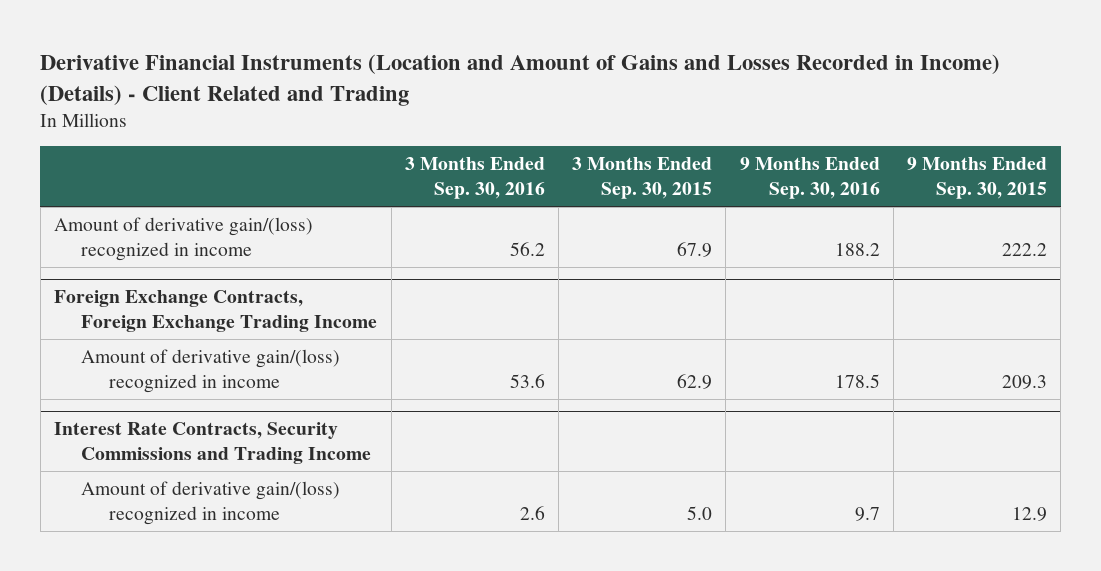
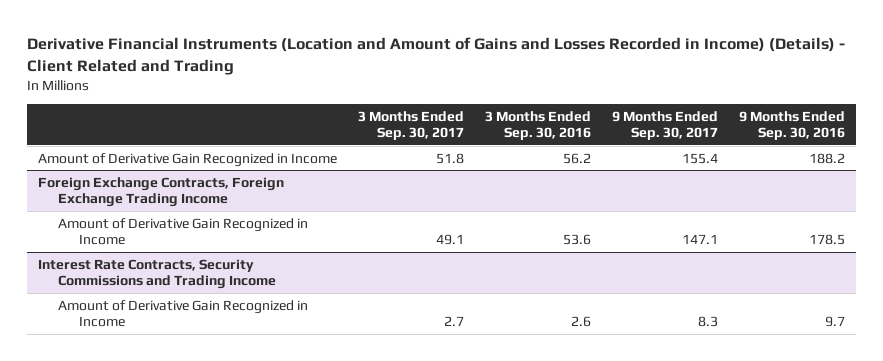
[572,157,713,199] 3 Months Ended Sep. 30, 2015 -> none
[906,157,1047,199] 9 Months Ended Sep. 30, 2015 -> none
none -> [358,110,465,141] 3 Months Ended Sep. 30, 2017
none -> [612,110,719,141] 9 Months Ended Sep. 30, 2017
[53,217,313,261] Amount of derivative gain/(loss) recognized in income -> [38,152,338,167] Amount of Derivative Gain Recognized in Income
[81,349,341,393] Amount of derivative gain/(loss) recognized in income -> [58,217,309,246] Amount of Derivative Gain Recognized in Income
[81,481,341,525] Amount of derivative gain/(loss) recognized in income -> [58,299,309,328] Amount of Derivative Gain Recognized in Income

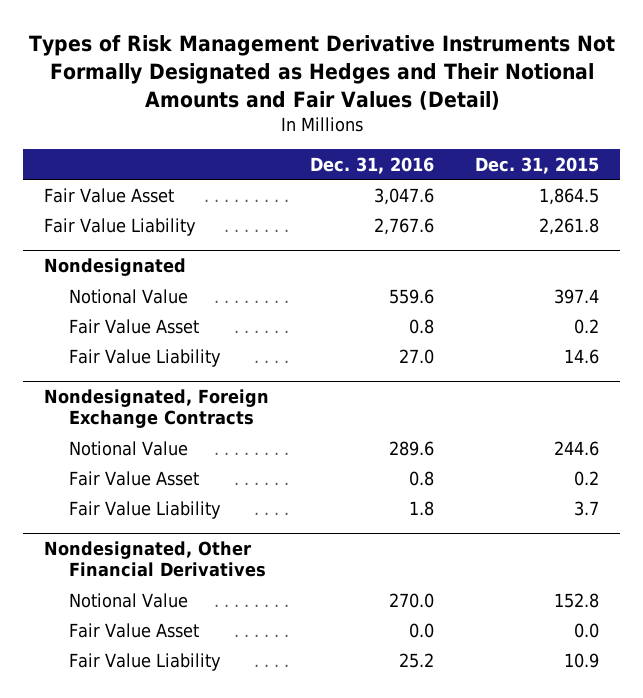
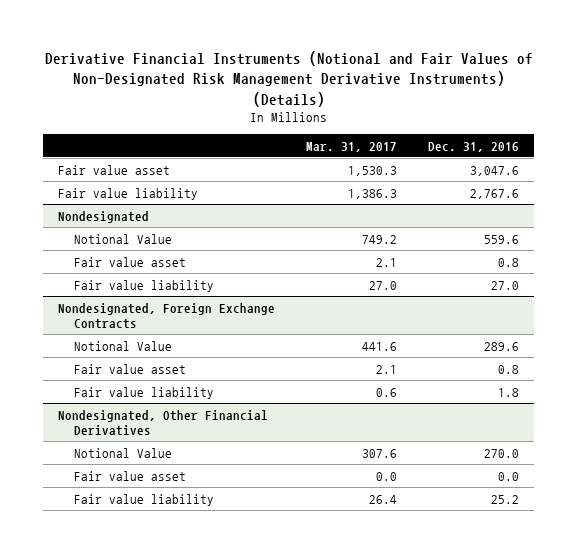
[28,35,615,110] Types of Risk Management Derivative Instruments Not Formally Designated as Hedges and Their Notional Amounts and Fair Values (Detail) -> [44,51,533,107] Derivative Financial Instruments (Notional and Fair Values of Non-Designated Risk Management Derivative Instruments) (Details)
[475,156,600,174] Dec. 31, 2015 -> none
none -> [306,141,398,152] Mar. 31, 2017
[43,187,174,203] Fair Value Asset -> [58,164,171,175] Fair value asset
[43,217,196,236] Fair Value Liability -> [58,187,199,200] Fair value liability
[69,318,200,334] Fair Value Asset -> [74,256,187,267] Fair value asset
[69,348,222,367] Fair Value Liability -> [74,279,215,292] Fair value liability
[69,470,200,486] Fair Value Asset -> [74,363,187,374] Fair value asset
[69,500,222,519] Fair Value Liability -> [74,386,215,399] Fair value liability
[69,622,200,638] Fair Value Asset -> [74,470,187,481] Fair value asset
[69,652,222,671] Fair Value Liability -> [74,493,215,506] Fair value liability

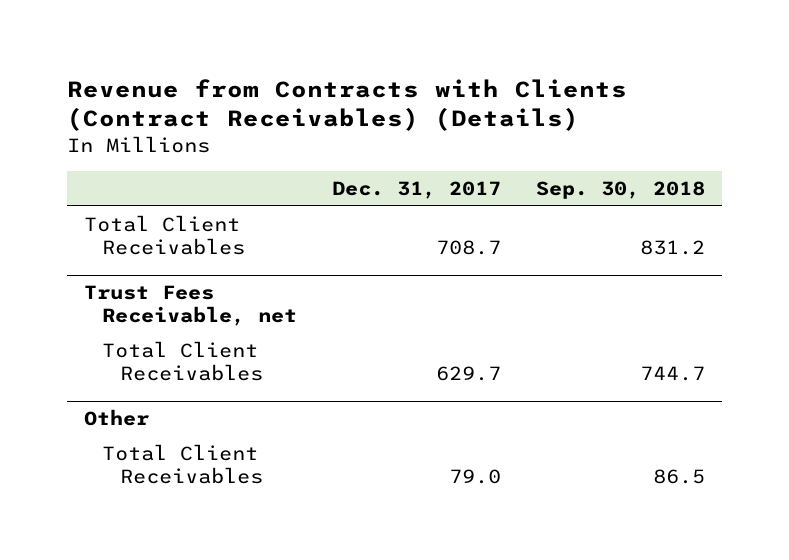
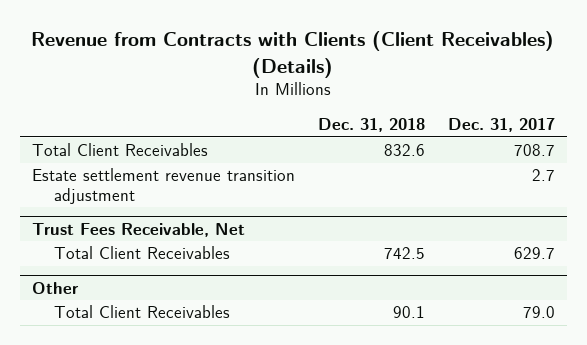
[66,78,627,132] Revenue from Contracts with Clients (Contract Receivables) (Details) -> [31,31,555,78] Revenue from Contracts with Clients (Client Receivables) (Details)
[535,181,705,200] Sep. 30, 2018 -> none
none -> [317,118,425,133] Dec. 31, 2018
none -> [31,168,295,204] Estate settlement revenue transition adjustment
[84,285,298,327] Trust Fees Receivable, net -> [31,222,245,237] Trust Fees Receivable, Net

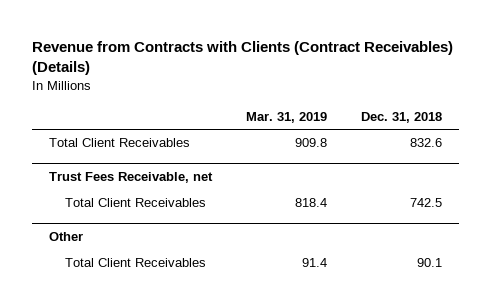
[31,31,555,78] Revenue from Contracts with Clients (Client Receivables) (Details) -> [31,40,453,76] Revenue from Contracts with Clients (Contract Receivables) (Details)
[448,118,556,133] Dec. 31, 2017 -> none
none -> [245,111,327,123] Mar. 31, 2019
[31,168,295,204] Estate settlement revenue transition adjustment -> none
[31,222,245,237] Trust Fees Receivable, Net -> [48,172,213,184] Trust Fees Receivable, net

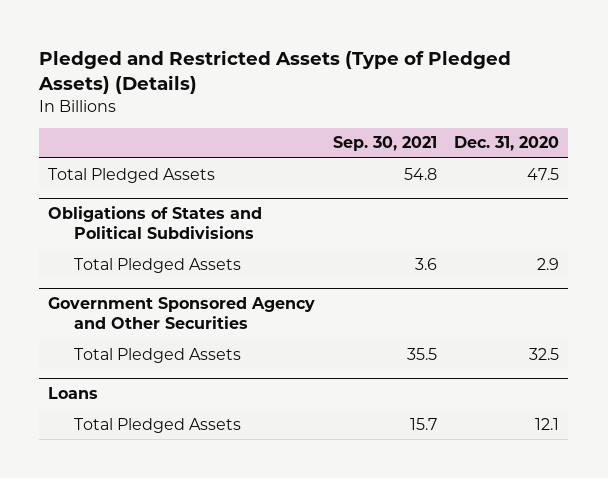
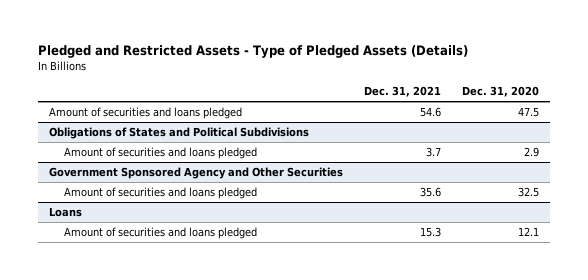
[38,49,512,94] Pledged and Restricted Assets (Type of Pledged Assets) (Details) -> [37,45,468,59] Pledged and Restricted Assets - Type of Pledged Assets (Details)
[332,136,437,152] Sep. 30, 2021 -> none
none -> [363,86,441,98] Dec. 31, 2021
[48,167,216,183] Total Pledged Assets -> [48,106,242,119] Amount of securities and loans pledged
[73,257,241,273] Total Pledged Assets -> [63,146,257,159] Amount of securities and loans pledged
[73,347,241,363] Total Pledged Assets -> [63,186,257,199] Amount of securities and loans pledged
[73,417,241,433] Total Pledged Assets -> [63,226,257,239] Amount of securities and loans pledged

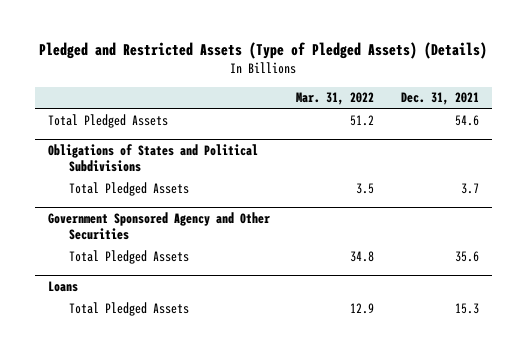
[37,45,468,59] Pledged and Restricted Assets - Type of Pledged Assets (Details) -> [39,42,488,60] Pledged and Restricted Assets (Type of Pledged Assets) (Details)
[462,86,540,98] Dec. 31, 2020 -> none
none -> [296,92,375,106] Mar. 31, 2022
[48,106,242,119] Amount of securities and loans pledged -> [47,113,168,128] Total Pledged Assets
[63,146,257,159] Amount of securities and loans pledged -> [68,181,189,196] Total Pledged Assets
[63,186,257,199] Amount of securities and loans pledged -> [68,249,189,264] Total Pledged Assets
[63,226,257,239] Amount of securities and loans pledged -> [68,301,189,316] Total Pledged Assets

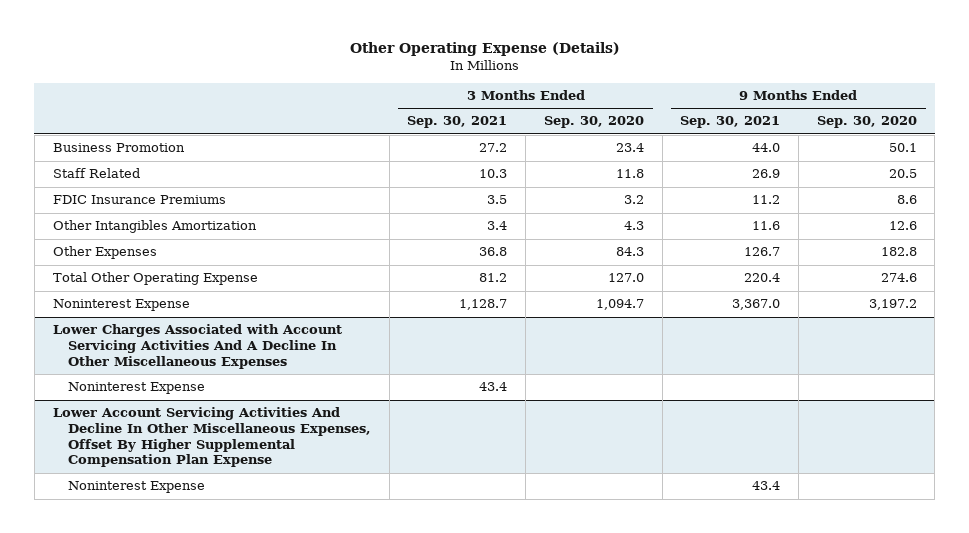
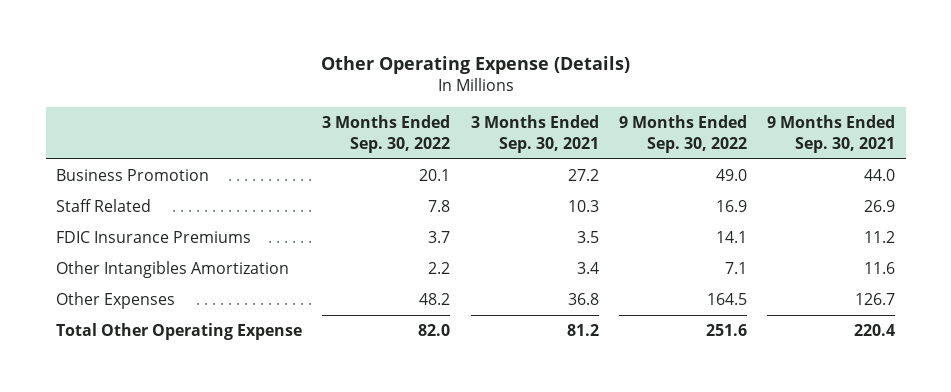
[543,116,644,129] Sep. 30, 2020 -> none
[816,116,917,129] Sep. 30, 2020 -> none
none -> [322,115,451,153] 3 Months Ended Sep. 30, 2022
none -> [619,115,748,153] 9 Months Ended Sep. 30, 2022
[52,299,190,312] Noninterest Expense -> none
[52,324,342,369] Lower Charges Associated with Account Servicing Activities And A Decline In Other Miscellaneous Expenses -> none
[68,382,206,395] Noninterest Expense -> none
[52,407,372,468] Lower Account Servicing Activities And Decline In Other Miscellaneous Expenses, Offset By Higher Supplemental Compensation Plan Expense -> none
[68,481,206,494] Noninterest Expense -> none

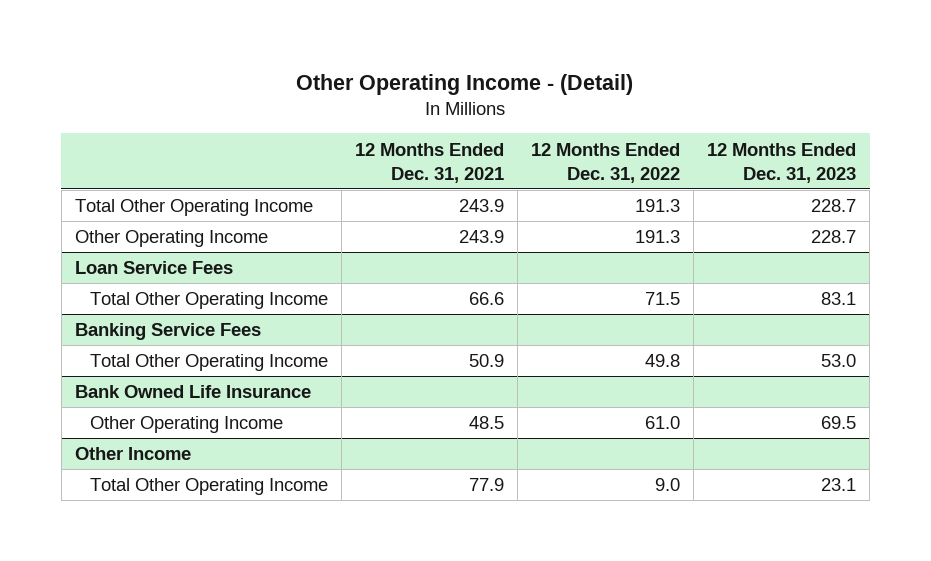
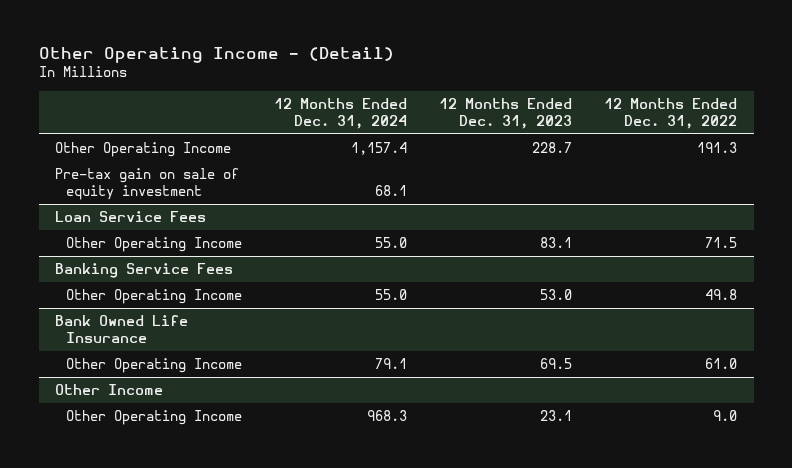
[355,142,505,183] 12 Months Ended Dec. 31, 2021 -> none
none -> [274,97,408,129] 12 Months Ended Dec. 31, 2024
[74,199,313,217] Total Other Operating Income -> none
none -> [54,167,239,200] Pre-tax gain on sale of equity investment
[89,292,328,310] Total Other Operating Income -> [65,236,242,252] Other Operating Income
[89,354,328,372] Total Other Operating Income -> [65,288,242,304] Other Operating Income
[89,478,328,496] Total Other Operating Income -> [65,409,242,425] Other Operating Income

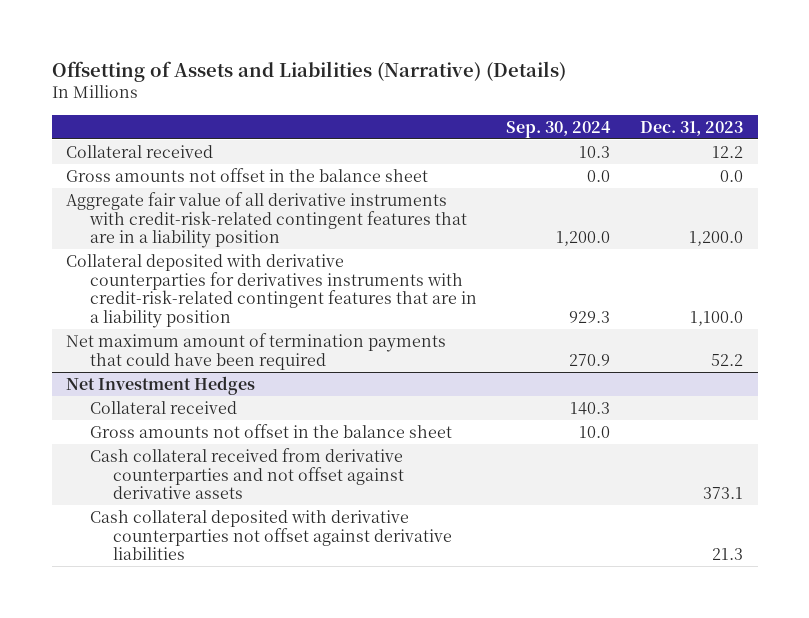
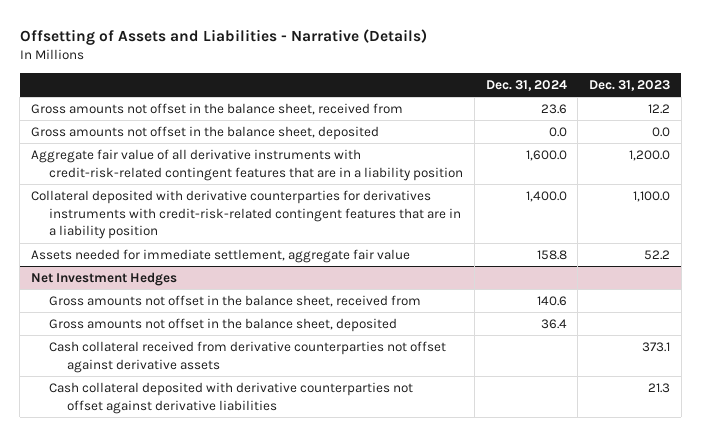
[51,60,566,82] Offsetting of Assets and Liabilities (Narrative) (Details) -> [19,29,427,46] Offsetting of Assets and Liabilities - Narrative (Details)
[506,120,612,138] Sep. 30, 2024 -> none
none -> [485,79,567,91] Dec. 31, 2024
[66,144,214,158] Collateral received -> [31,102,404,115] Gross amounts not offset in the balance sheet, received from
[66,167,429,182] Gross amounts not offset in the balance sheet -> [31,125,380,140] Gross amounts not offset in the balance sheet, deposited
[66,332,447,370] Net maximum amount of termination payments that could have been required -> [31,248,411,263] Assets needed for immediate settlement, aggregate fair value
[89,400,237,414] Collateral received -> [49,294,422,307] Gross amounts not offset in the balance sheet, received from
[89,423,452,438] Gross amounts not offset in the balance sheet -> [49,317,398,332] Gross amounts not offset in the balance sheet, deposited
[89,447,405,500] Cash collateral received from derivative counterparties and not offset against derivative assets -> [49,340,447,373] Cash collateral received from derivative counterparties not offset against derivative assets

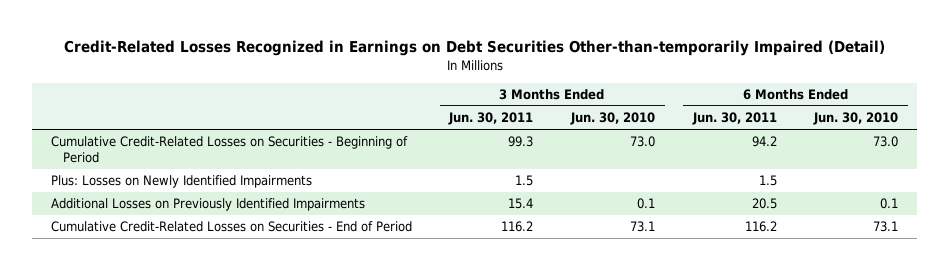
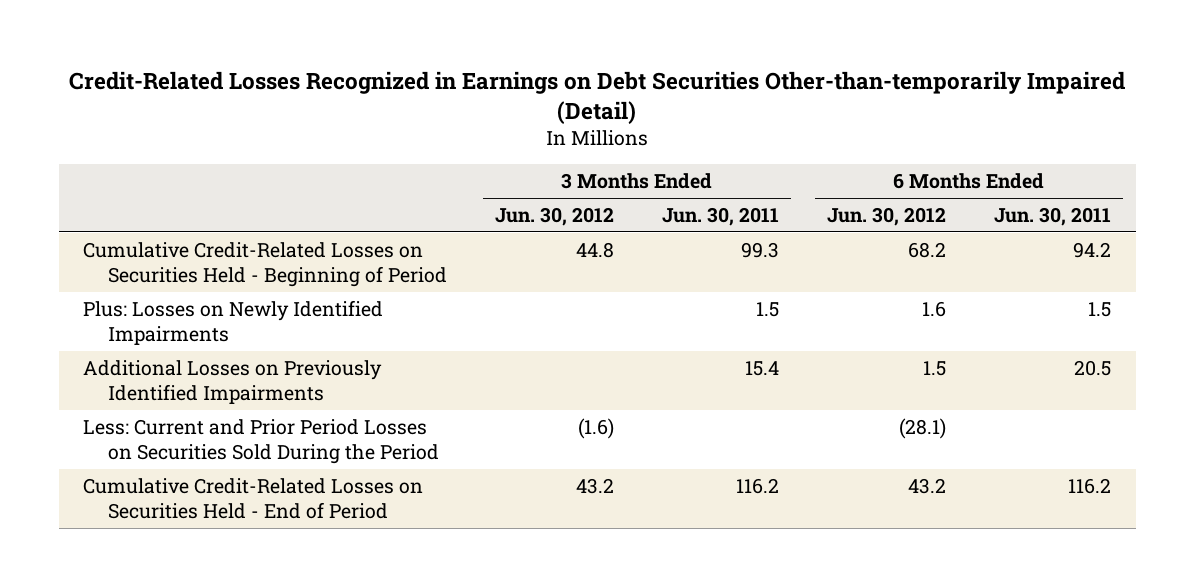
[570,112,656,126] Jun. 30, 2010 -> none
[813,112,899,126] Jun. 30, 2010 -> none
none -> [494,206,614,226] Jun. 30, 2012
none -> [827,206,947,226] Jun. 30, 2012
[50,136,408,163] Cumulative Credit-Related Losses on Securities - Beginning of Period -> [82,241,447,287] Cumulative Credit-Related Losses on Securities Held - Beginning of Period
none -> [82,418,439,464] Less: Current and Prior Period Losses on Securities Sold During the Period
[50,221,412,233] Cumulative Credit-Related Losses on Securities - End of Period -> [82,477,423,519] Cumulative Credit-Related Losses on Securities Held - End of Period

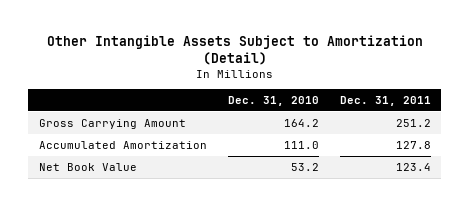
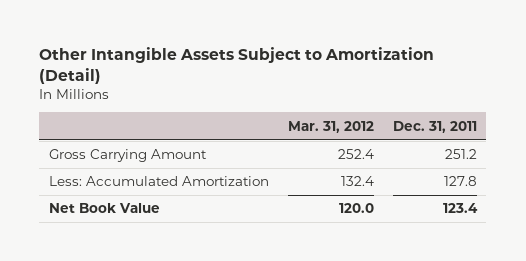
[227,95,319,106] Dec. 31, 2010 -> none
none -> [287,120,374,133] Mar. 31, 2012
[38,140,207,149] Accumulated Amortization -> [48,176,269,187] Less: Accumulated Amortization

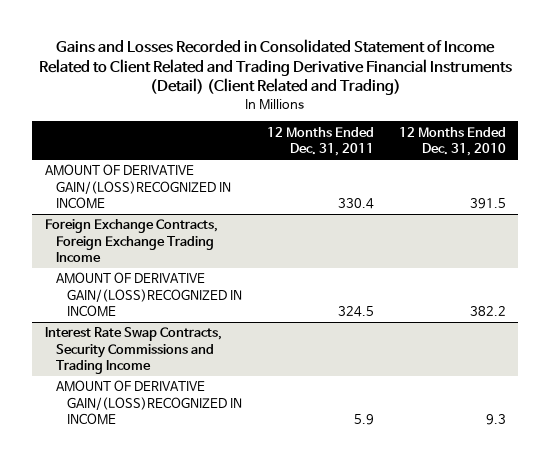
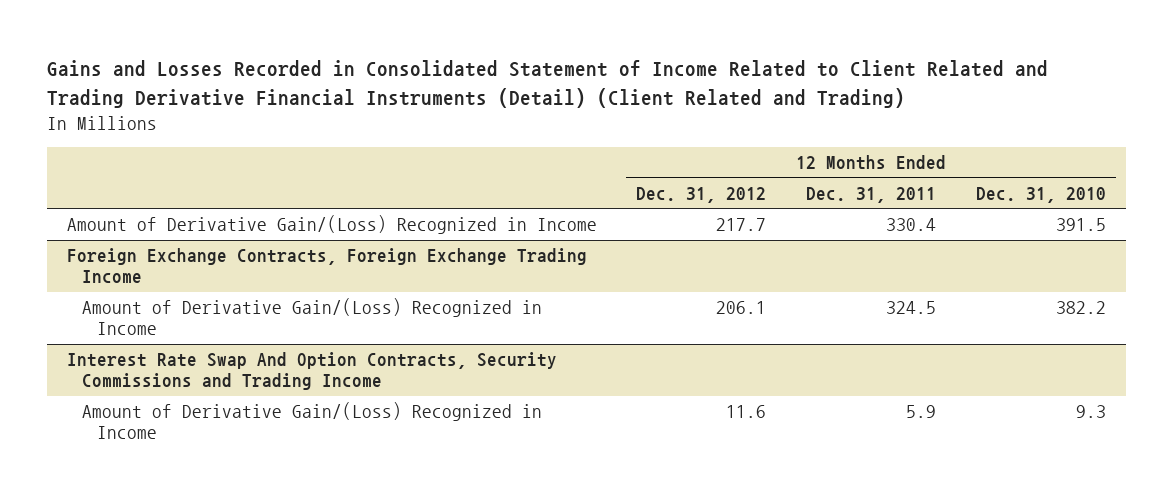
none -> [636,186,767,203] Dec. 31, 2012
[44,164,231,209] AMOUNT OF DERIVATIVE GAIN/(LOSS)RECOGNIZED IN INCOME -> [66,215,597,235] Amount of Derivative Gain/(Loss) Recognized in Income
[55,272,242,317] AMOUNT OF DERIVATIVE GAIN/(LOSS)RECOGNIZED IN INCOME -> [81,298,542,336] Amount of Derivative Gain/(Loss) Recognized in Income
[44,327,222,374] Interest Rate Swap Contracts, Security Commissions and Trading Income -> [66,352,557,391] Interest Rate Swap And Option Contracts, Security Commissions and Trading Income
[55,380,242,425] AMOUNT OF DERIVATIVE GAIN/(LOSS)RECOGNIZED IN INCOME -> [81,402,542,440] Amount of Derivative Gain/(Loss) Recognized in Income

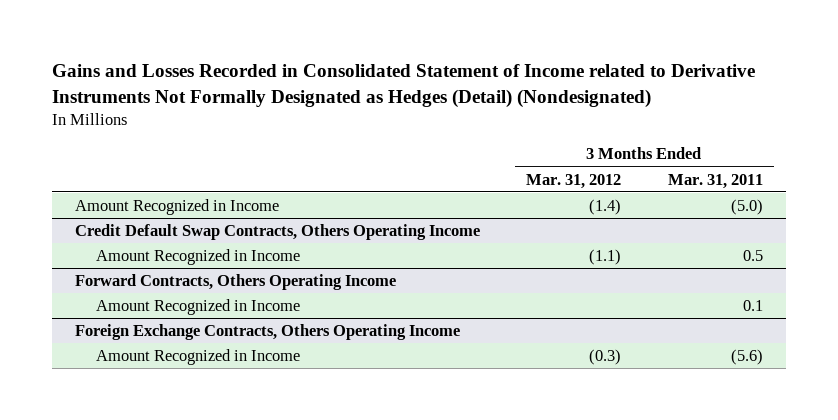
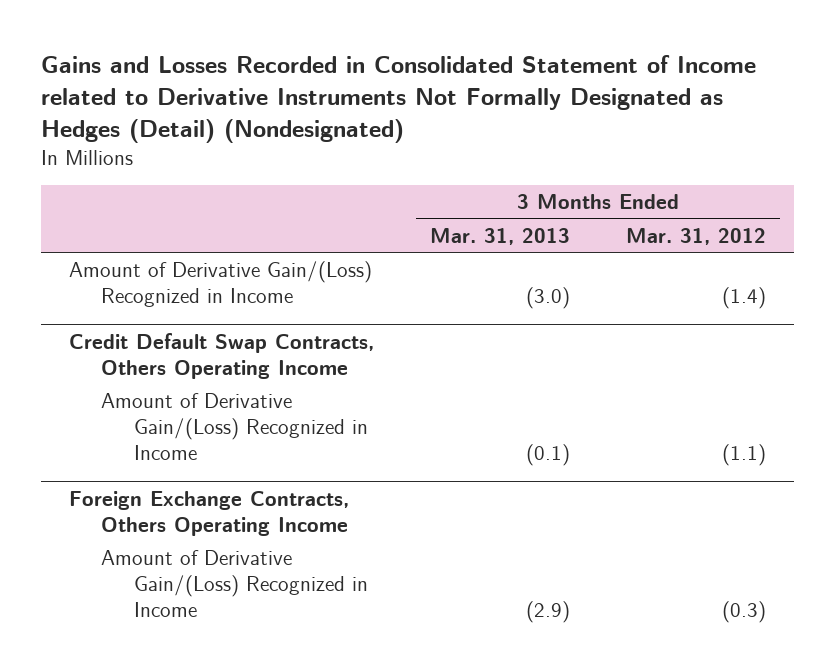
[667,173,763,189] Mar. 31, 2011 -> none
none -> [430,227,571,245] Mar. 31, 2013
[75,198,280,215] Amount Recognized in Income -> [69,260,373,307] Amount of Derivative Gain/(Loss) Recognized in Income
[75,273,397,290] Forward Contracts, Others Operating Income -> none
[95,298,300,315] Amount Recognized in Income -> none
[95,248,300,265] Amount Recognized in Income -> [101,392,368,460] Amount of Derivative Gain/(Loss) Recognized in Income
[95,348,300,365] Amount Recognized in Income -> [101,549,368,617] Amount of Derivative Gain/(Loss) Recognized in Income

